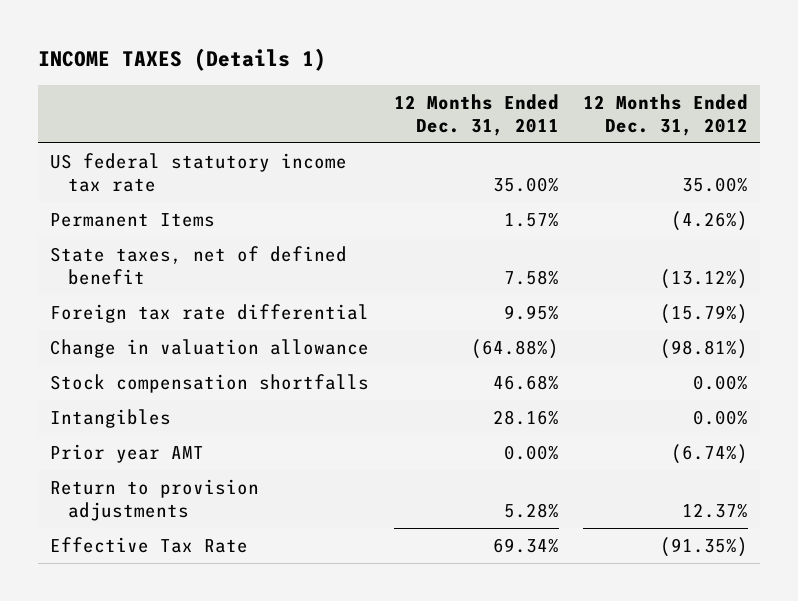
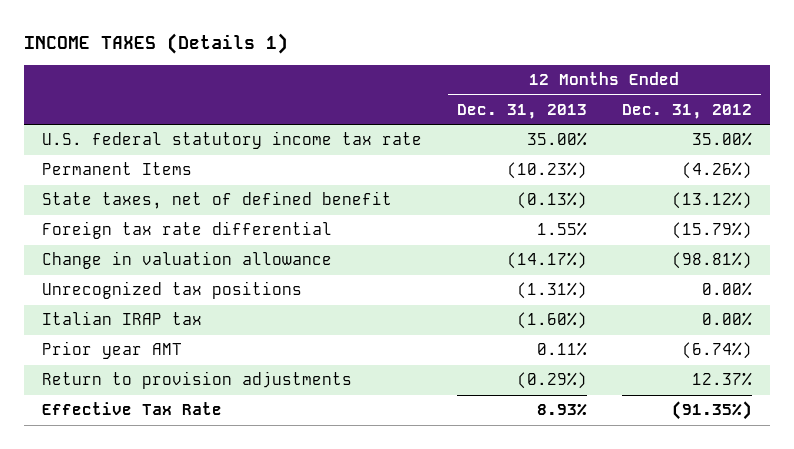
[393,93,559,136] 12 Months Ended Dec. 31, 2011 -> none
none -> [456,103,587,119] Dec. 31, 2013
[50,152,348,193] US federal statutory income tax rate -> [41,131,422,150] U.S. federal statutory income tax rate
[50,373,370,393] Stock compensation shortfalls -> none
[50,408,172,428] Intangibles -> none
none -> [41,281,302,300] Unrecognized tax positions
none -> [41,311,202,326] Italian IRAP tax

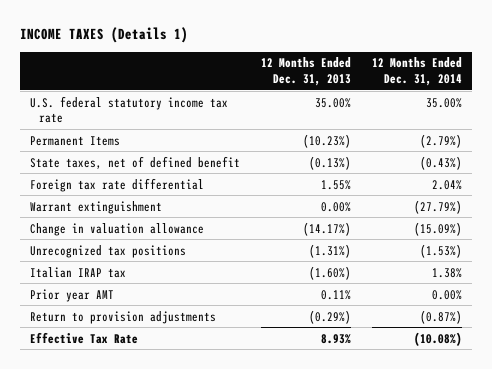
[621,103,752,119] Dec. 31, 2012 -> none
none -> [371,57,462,86] 12 Months Ended Dec. 31, 2014
none -> [30,200,163,214] Warrant extinguishment

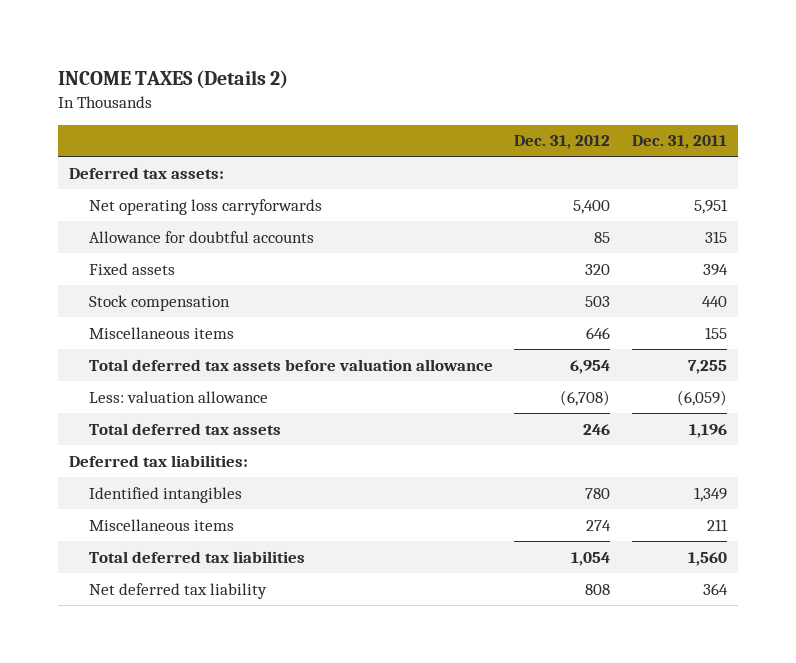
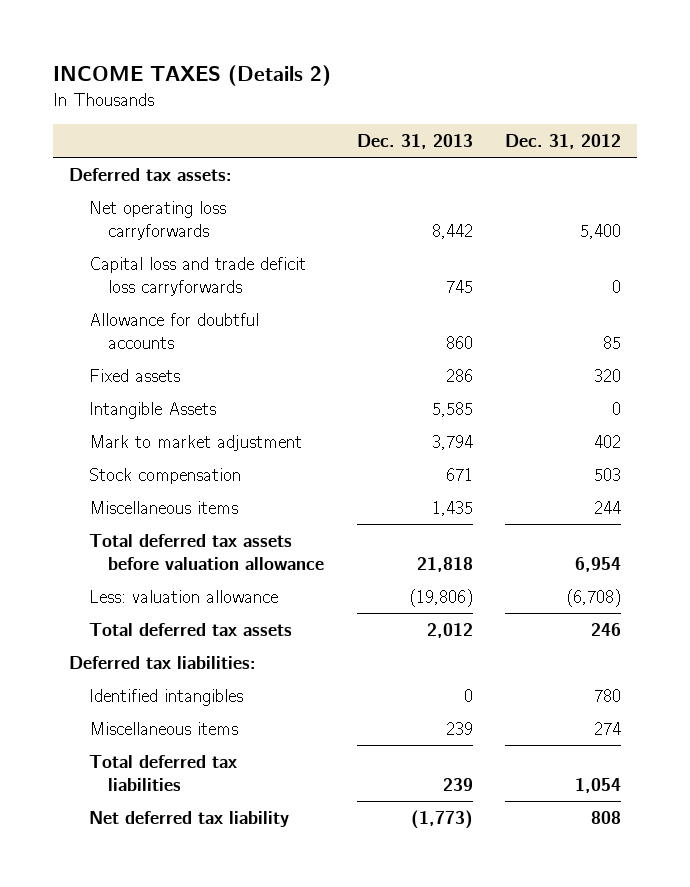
[631,135,727,150] Dec. 31, 2011 -> none
none -> [356,133,473,149] Dec. 31, 2013
none -> [88,256,306,297] Capital loss and trade deficit loss carryforwards
none -> [88,401,216,419] Intangible Assets
none -> [88,434,302,451] Mark to market adjustment
[586,326,611,339] 646 -> [593,500,621,514] 244

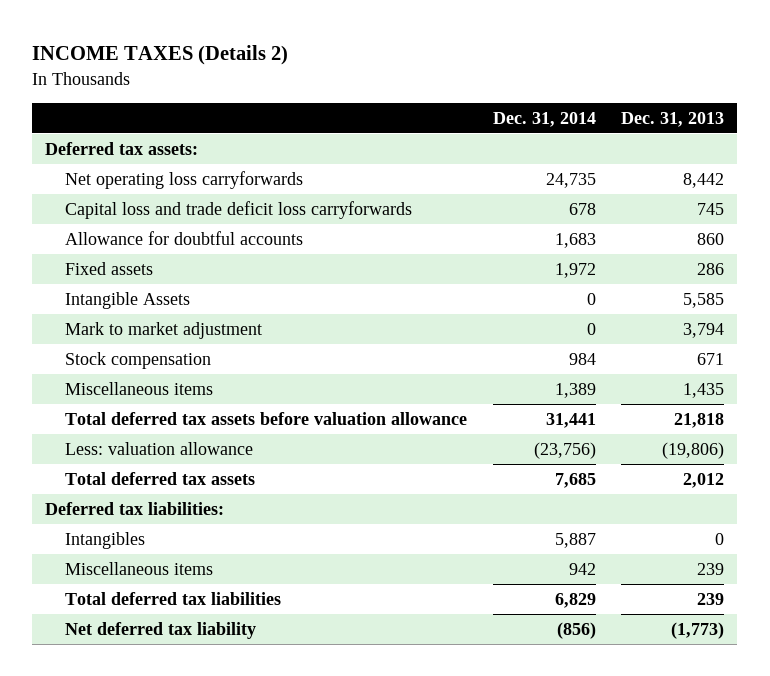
[504,133,621,149] Dec. 31, 2012 -> none
none -> [492,111,596,127] Dec. 31, 2014
[88,688,243,706] Identified intangibles -> [64,532,145,550] Intangibles

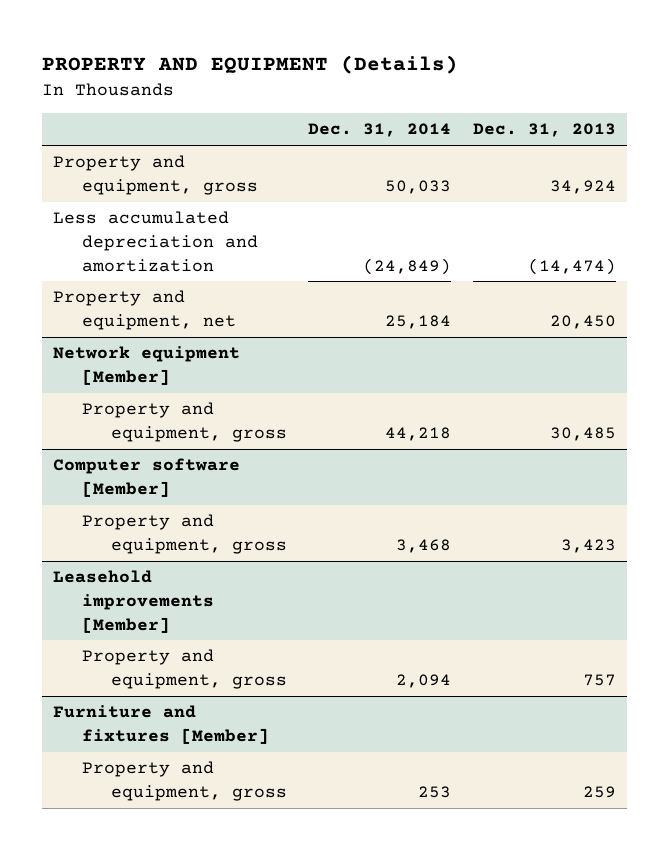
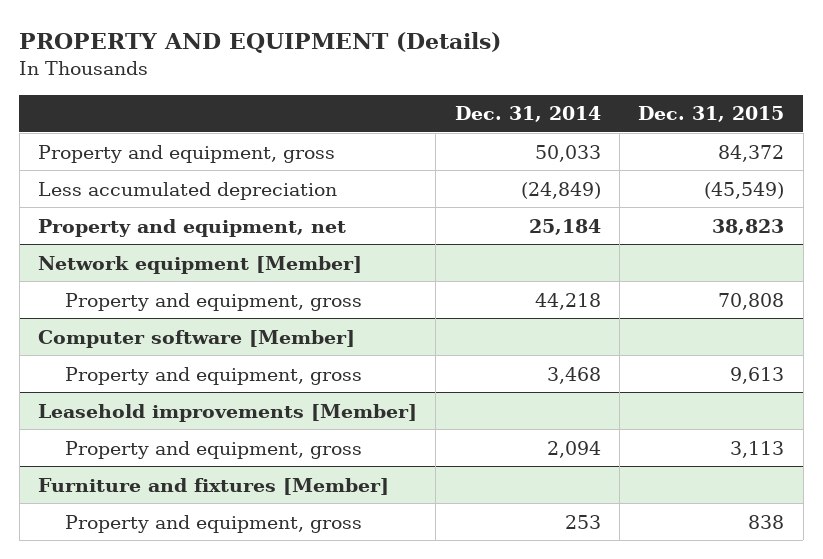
[472,123,616,138] Dec. 31, 2013 -> none
none -> [638,106,785,123] Dec. 31, 2015
[52,211,258,272] Less accumulated depreciation and amortization -> [38,181,338,200] Less accumulated depreciation

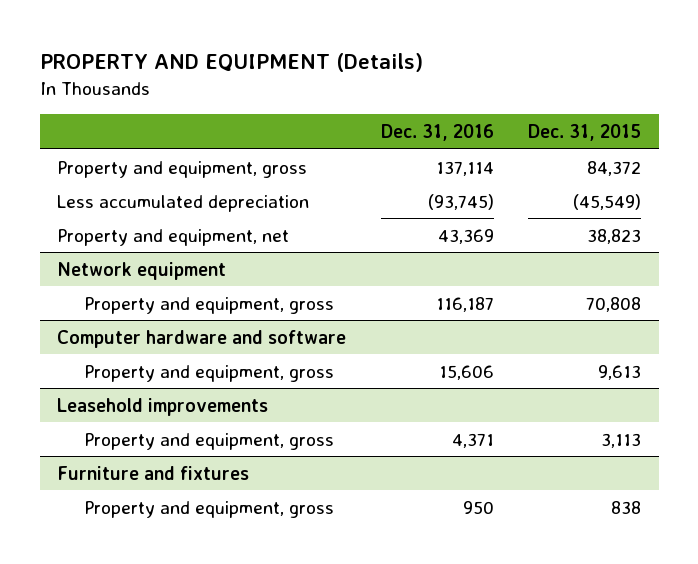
[454,106,601,123] Dec. 31, 2014 -> none
none -> [380,123,494,141] Dec. 31, 2016
[38,255,363,274] Network equipment [Member] -> [57,261,227,280] Network equipment
[38,329,356,348] Computer software [Member] -> [57,329,347,348] Computer hardware and software
[38,403,418,422] Leasehold improvements [Member] -> [57,397,269,416] Leasehold improvements
[38,477,390,495] Furniture and fixtures [Member] -> [57,465,250,480] Furniture and fixtures

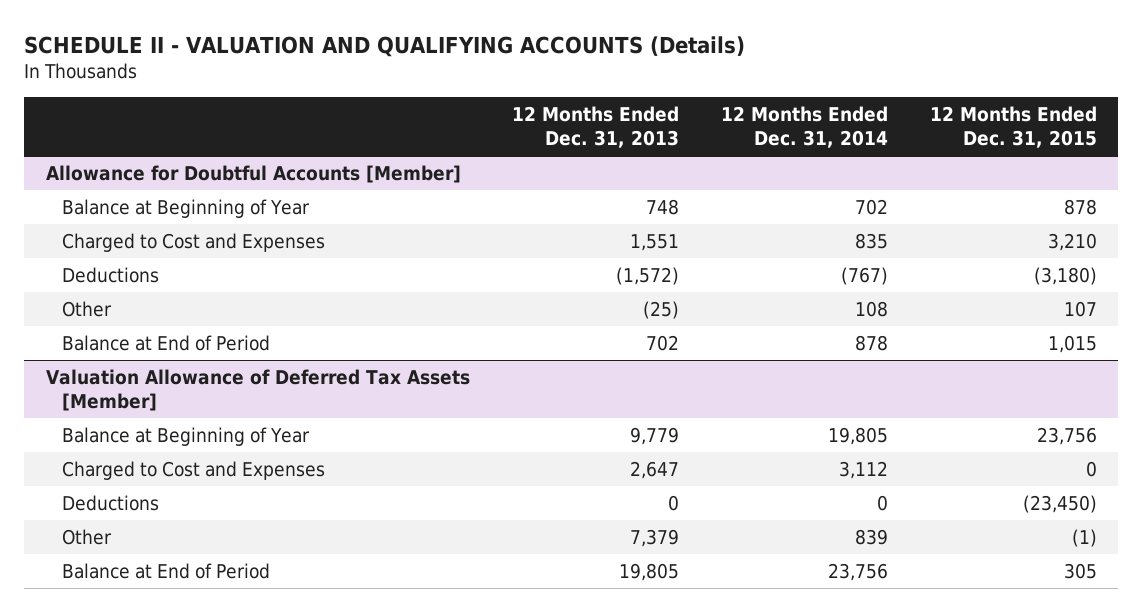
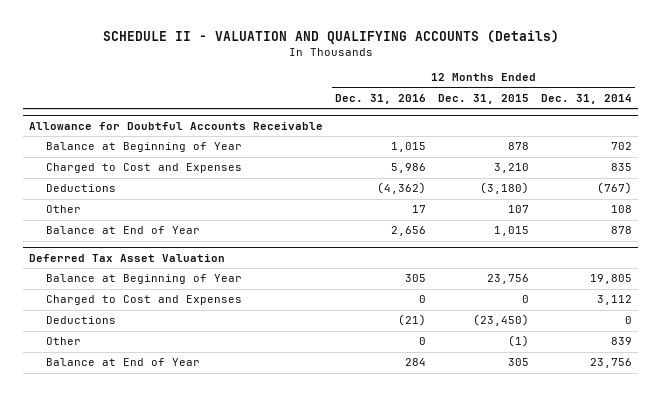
[511,105,679,148] 12 Months Ended Dec. 31, 2013 -> none
none -> [335,93,427,104] Dec. 31, 2016
[45,164,461,183] Allowance for Doubtful Accounts [Member] -> [29,121,324,130] Allowance for Doubtful Accounts Receivable
[62,334,271,351] Balance at End of Period -> [46,226,201,235] Balance at End of Year
[45,368,470,411] Valuation Allowance of Deferred Tax Assets [Member] -> [29,253,226,262] Deferred Tax Asset Valuation
[62,562,271,579] Balance at End of Period -> [46,358,201,367] Balance at End of Year

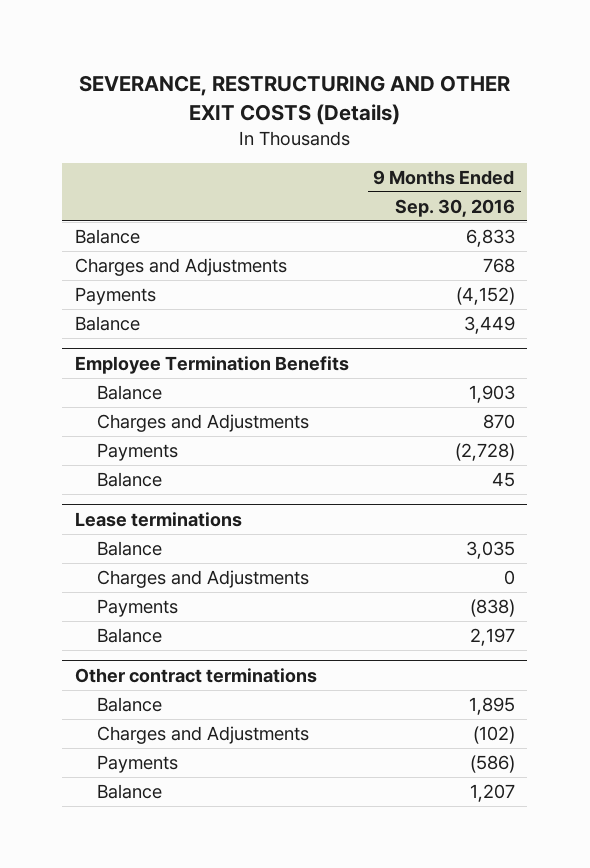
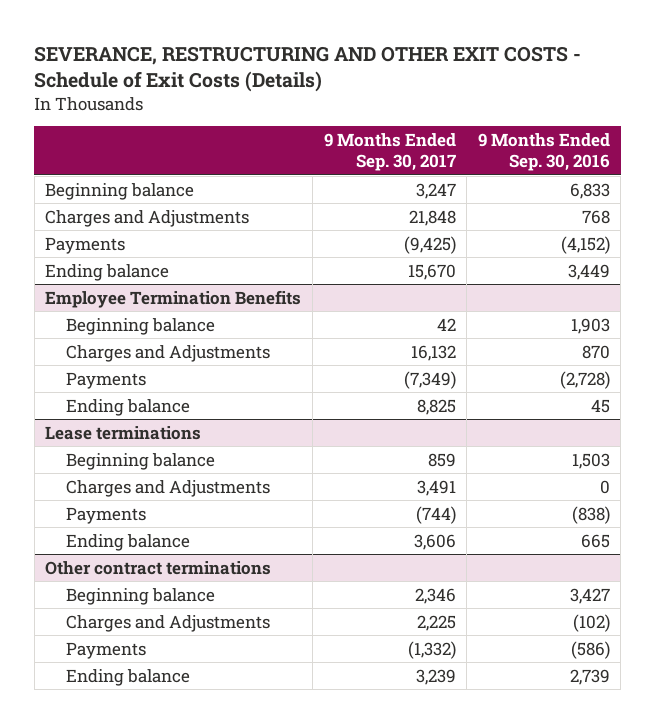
[78,75,510,125] SEVERANCE, RESTRUCTURING AND OTHER EXIT COSTS (Details) -> [34,45,582,92] SEVERANCE, RESTRUCTURING AND OTHER EXIT COSTS - Schedule of Exit Costs (Details)
none -> [323,133,456,172] 9 Months Ended Sep. 30, 2017
[74,228,140,244] Balance -> [45,182,195,200] Beginning balance
[74,315,140,331] Balance -> [45,263,170,281] Ending balance
[97,384,163,400] Balance -> [66,317,216,335] Beginning balance
[97,471,163,487] Balance -> [66,398,191,416] Ending balance
[97,540,163,556] Balance -> [66,452,216,470] Beginning balance
[465,540,515,559] 3,035 -> [571,452,610,469] 1,503
[97,627,163,643] Balance -> [66,533,191,551] Ending balance
[469,627,515,646] 2,197 -> [580,533,610,548] 665
[97,696,163,712] Balance -> [66,587,216,605] Beginning balance
[468,696,515,715] 1,895 -> [569,587,610,604] 3,427
[97,783,163,799] Balance -> [66,668,191,686] Ending balance
[469,783,515,802] 1,207 -> [569,668,610,685] 2,739

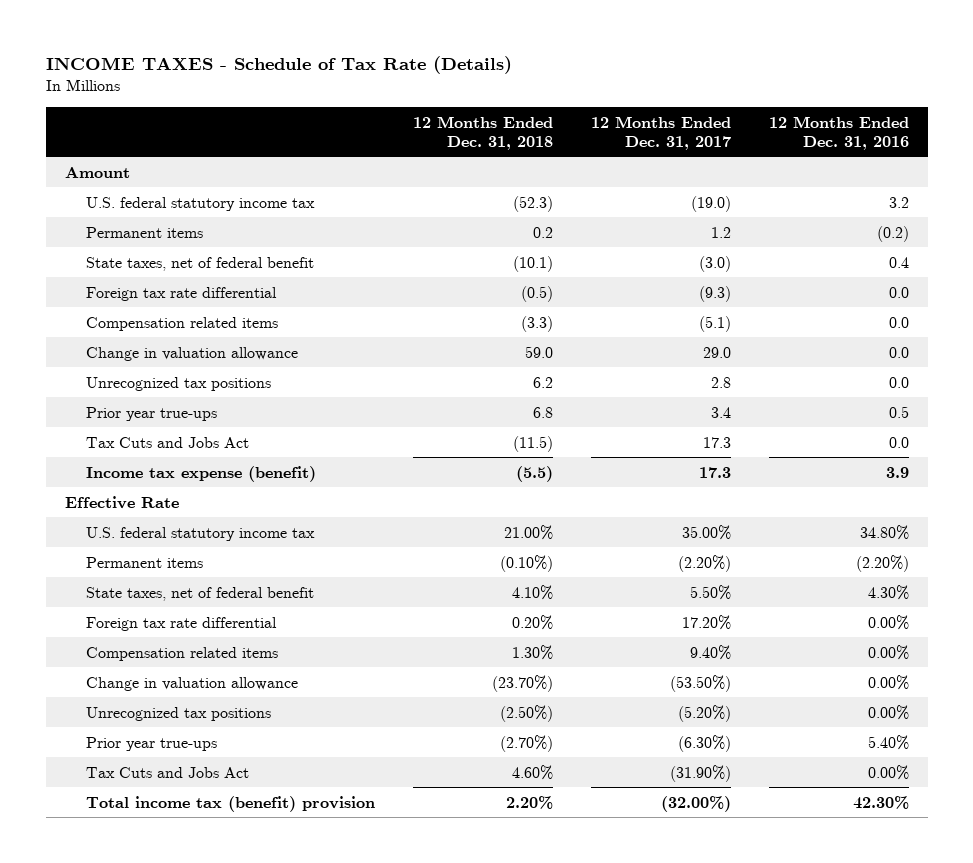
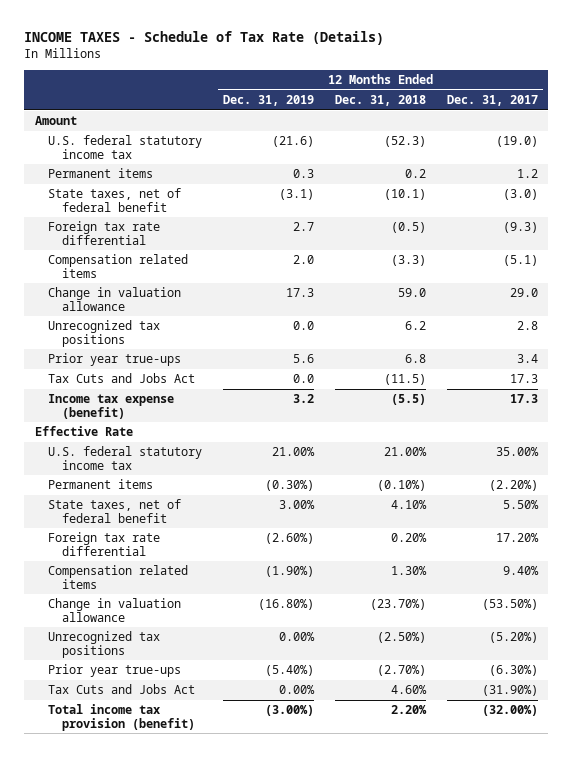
[768,115,909,150] 12 Months Ended Dec. 31, 2016 -> none
none -> [223,94,315,106] Dec. 31, 2019
[85,795,375,812] Total income tax (benefit) provision -> [48,704,196,731] Total income tax provision (benefit)

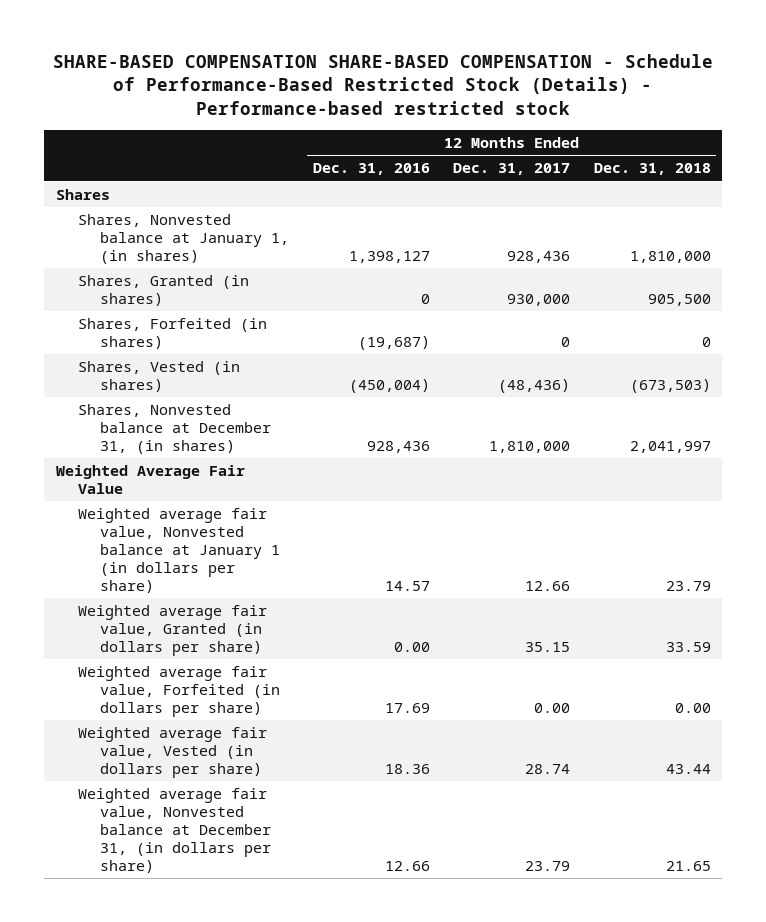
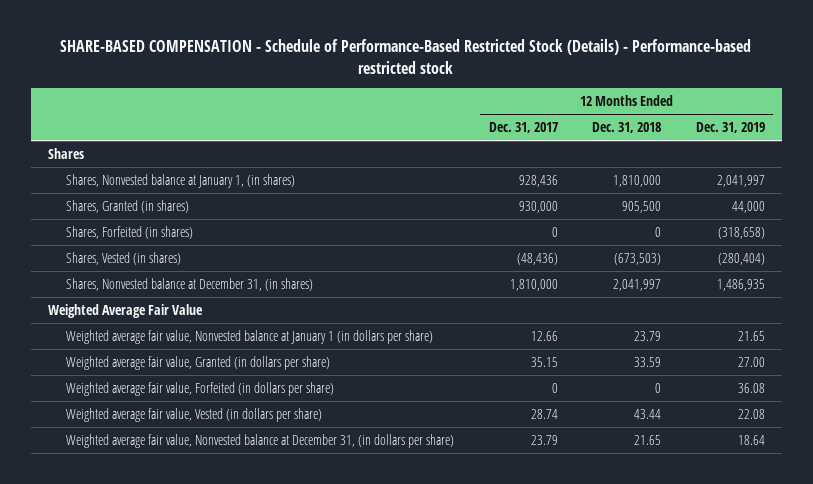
[53,53,714,115] SHARE-BASED COMPENSATION SHARE-BASED COMPENSATION - Schedule of Performance-Based Restricted Stock (Details) - Performance-based restricted stock -> [60,39,752,75] SHARE-BASED COMPENSATION - Schedule of Performance-Based Restricted Stock (Details) - Performance-based restricted stock
[312,163,430,176] Dec. 31, 2016 -> none
none -> [695,122,765,134] Dec. 31, 2019
[534,703,571,714] 0.00 -> [551,383,558,394] 0
[674,703,711,714] 0.00 -> [655,383,662,394] 0

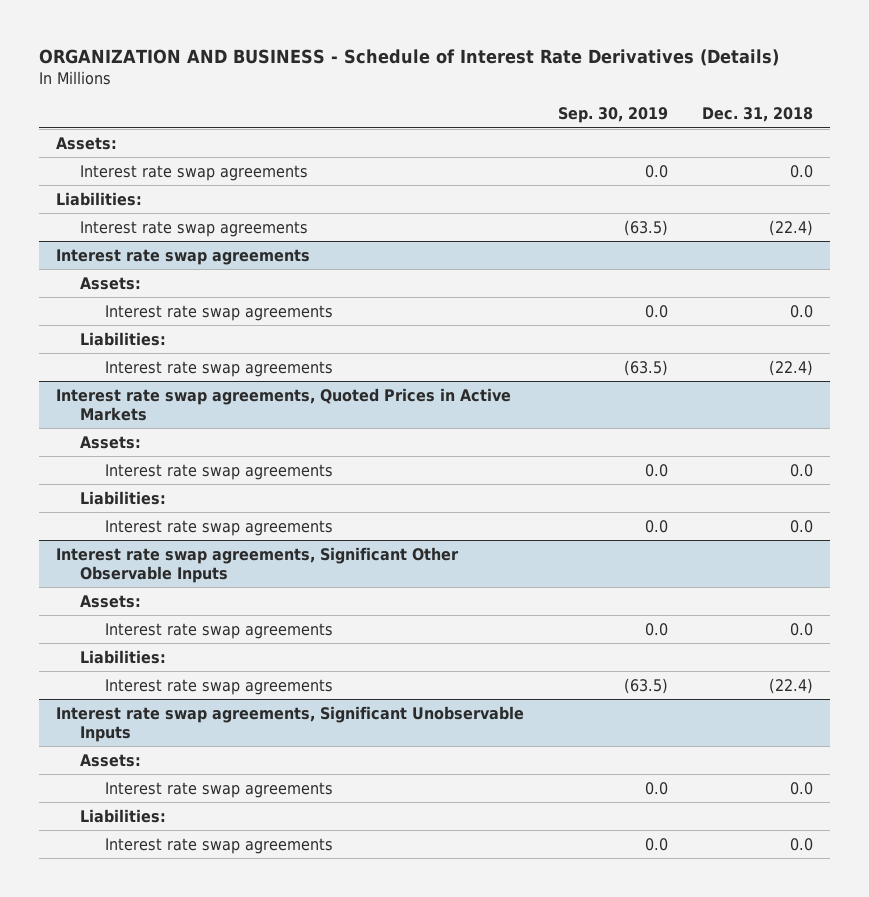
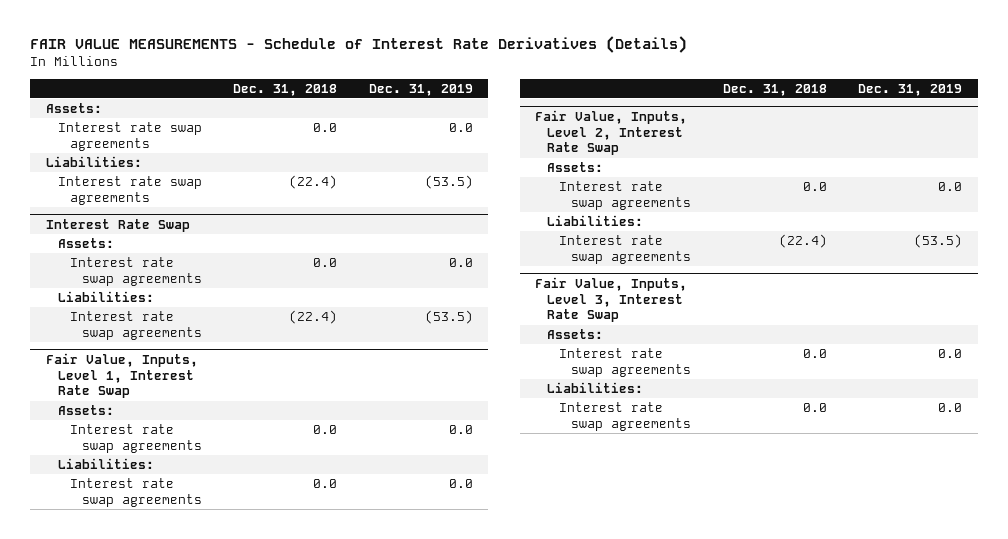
[38,48,779,66] ORGANIZATION AND BUSINESS - Schedule of Interest Rate Derivatives (Details) -> [29,36,687,54] FAIR VALUE MEASUREMENTS - Schedule of Interest Rate Derivatives (Details)
[558,107,669,124] Sep. 30, 2019 -> none
none -> [368,83,473,96] Dec. 31, 2019
[55,248,310,265] Interest rate swap agreements -> [45,218,190,232] Interest Rate Swap
[55,387,511,421] Interest rate swap agreements, Quoted Prices in Active Markets -> none
none -> [45,352,198,399] Fair Value, Inputs, Level 1, Interest Rate Swap
[55,546,459,583] Interest rate swap agreements, Significant Other Observable Inputs -> none
none -> [535,109,688,156] Fair Value, Inputs, Level 2, Interest Rate Swap
[55,705,524,742] Interest rate swap agreements, Significant Unobservable Inputs -> none
none -> [535,276,688,323] Fair Value, Inputs, Level 3, Interest Rate Swap

